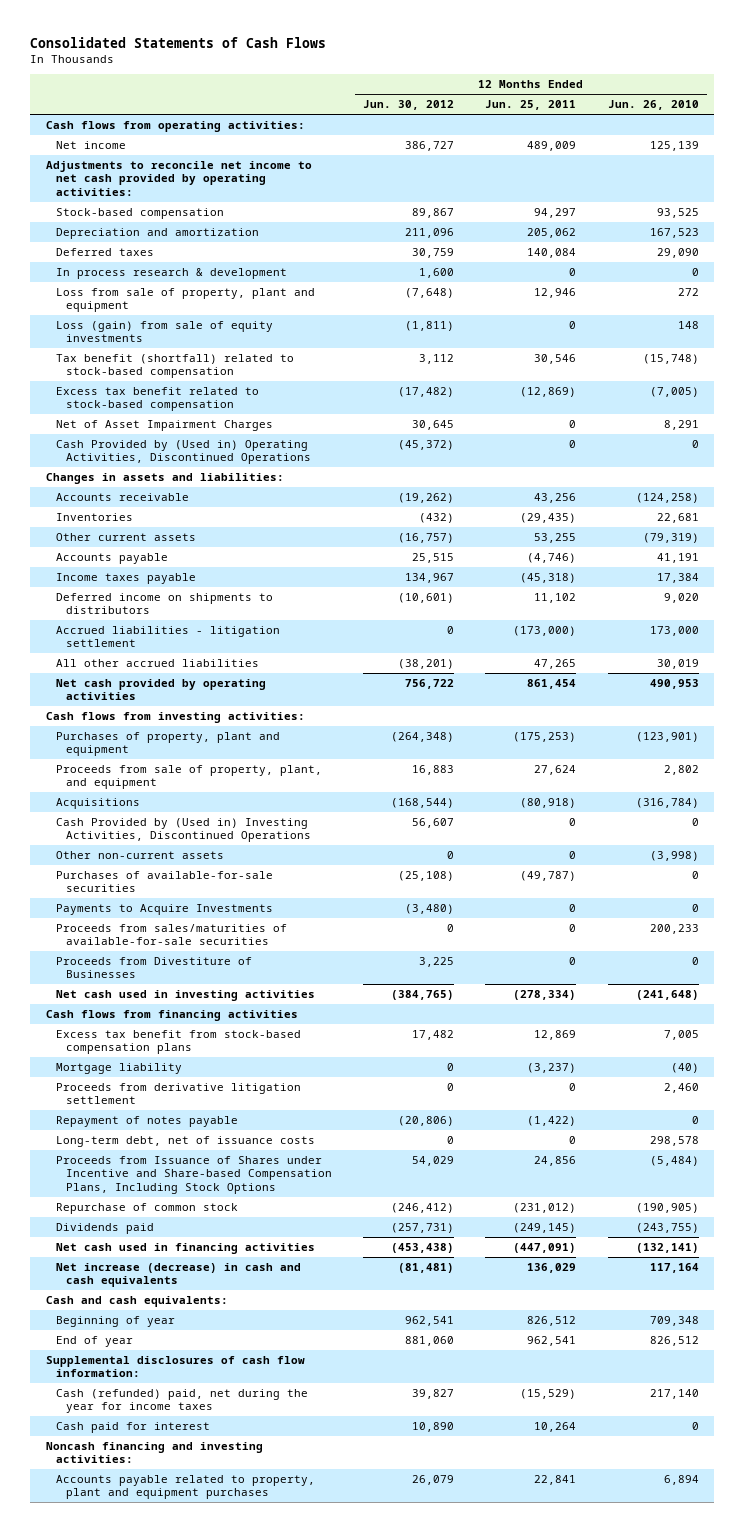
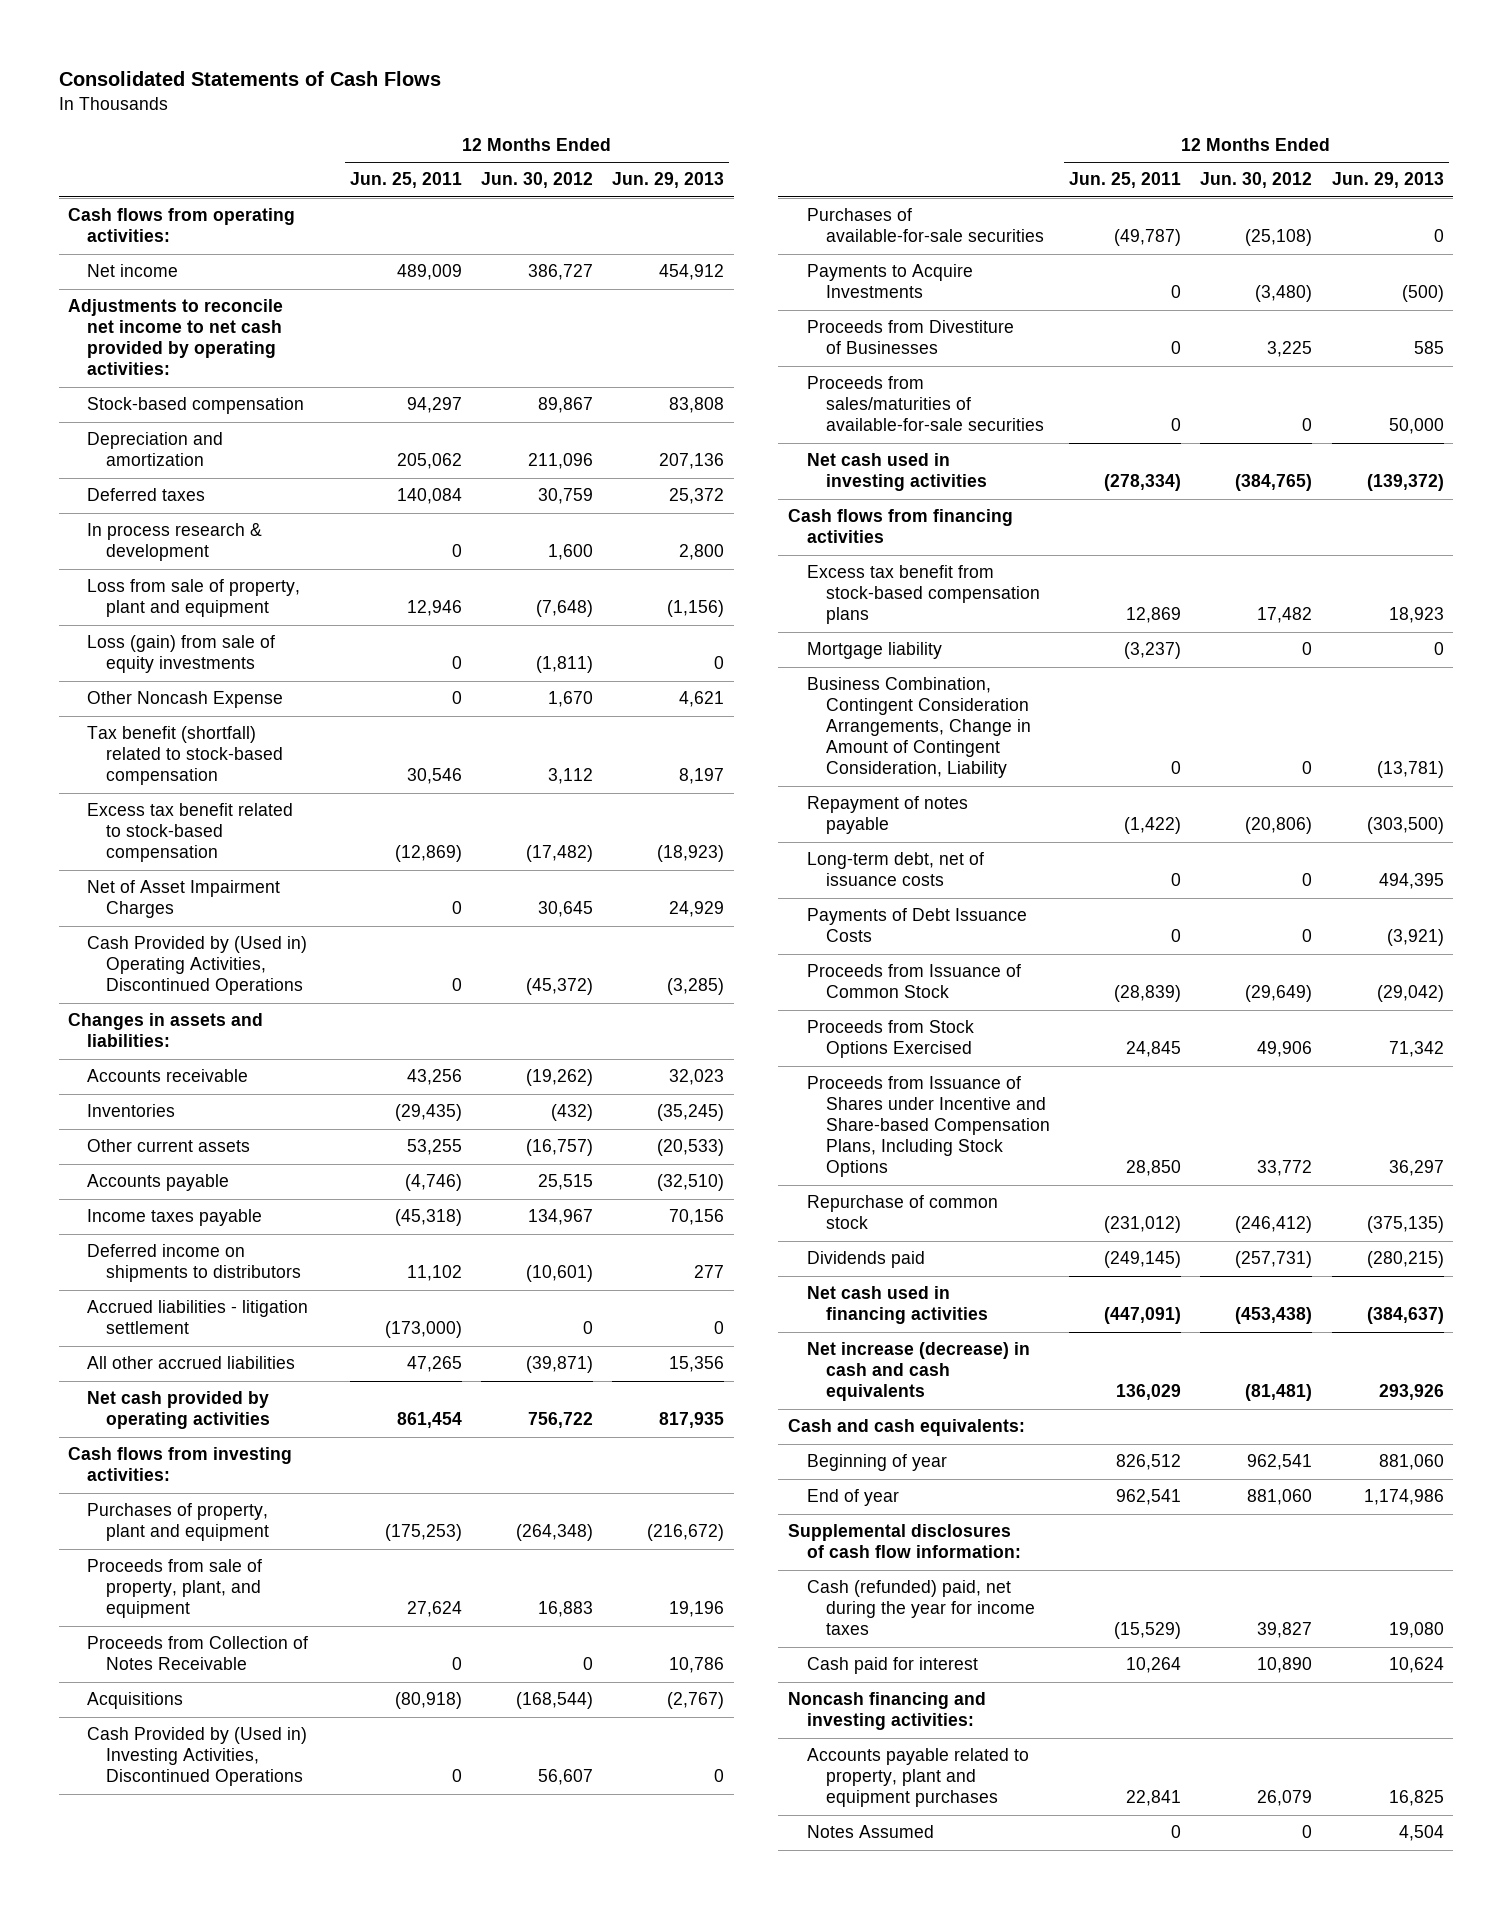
[607,100,699,111] Jun. 26, 2010 -> none
none -> [612,172,725,189] Jun. 29, 2013
none -> [87,691,284,709] Other Noncash Expense
[398,659,455,670] (38,201) -> [525,1356,593,1374] (39,871)
none -> [87,1636,309,1671] Proceeds from Collection of Notes Receivable
[55,851,224,860] Other non-current assets -> none
[55,924,287,946] Proceeds from sales/maturities of available-for-sale securities -> [806,376,1044,432] Proceeds from sales/maturities of available-for-sale securities
[55,1083,301,1105] Proceeds from derivative litigation settlement -> none
none -> [806,677,1031,779] Business Combination, Contingent Consideration Arrangements, Change in Amount of Contingent Consideration, Liability
none -> [806,908,1027,943] Payments of Debt Issuance Costs
none -> [806,964,1021,999] Proceeds from Issuance of Common Stock
none -> [806,1020,974,1059] Proceeds from Stock Options Exercised
[412,1156,455,1167] 54,029 -> [1257,1160,1313,1177] 33,772
[534,1156,577,1167] 24,856 -> [1125,1160,1181,1177] 28,850
none -> [806,1825,934,1839] Notes Assumed

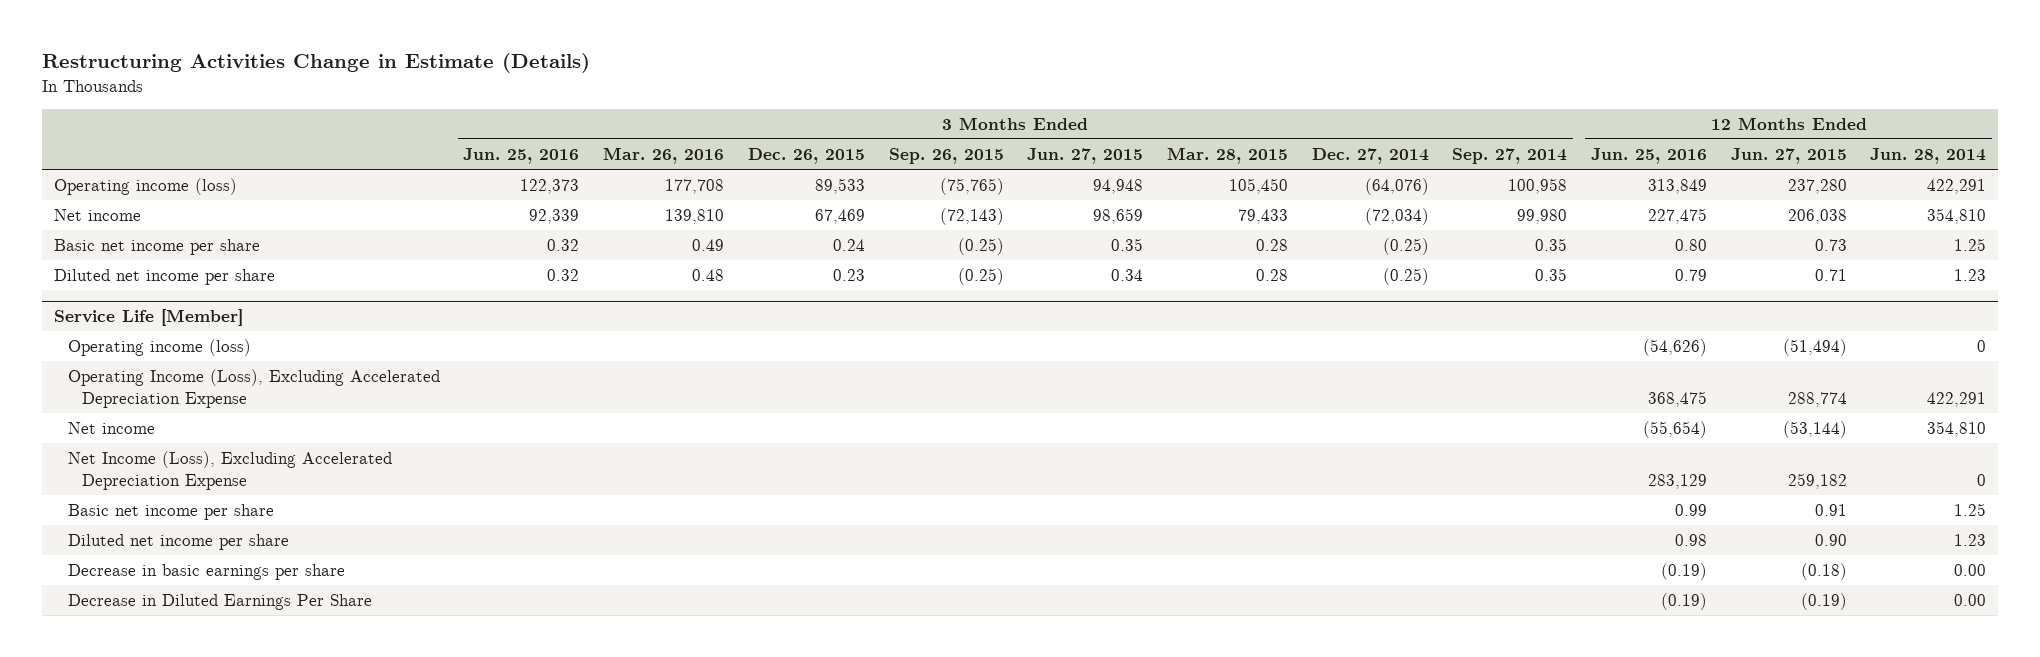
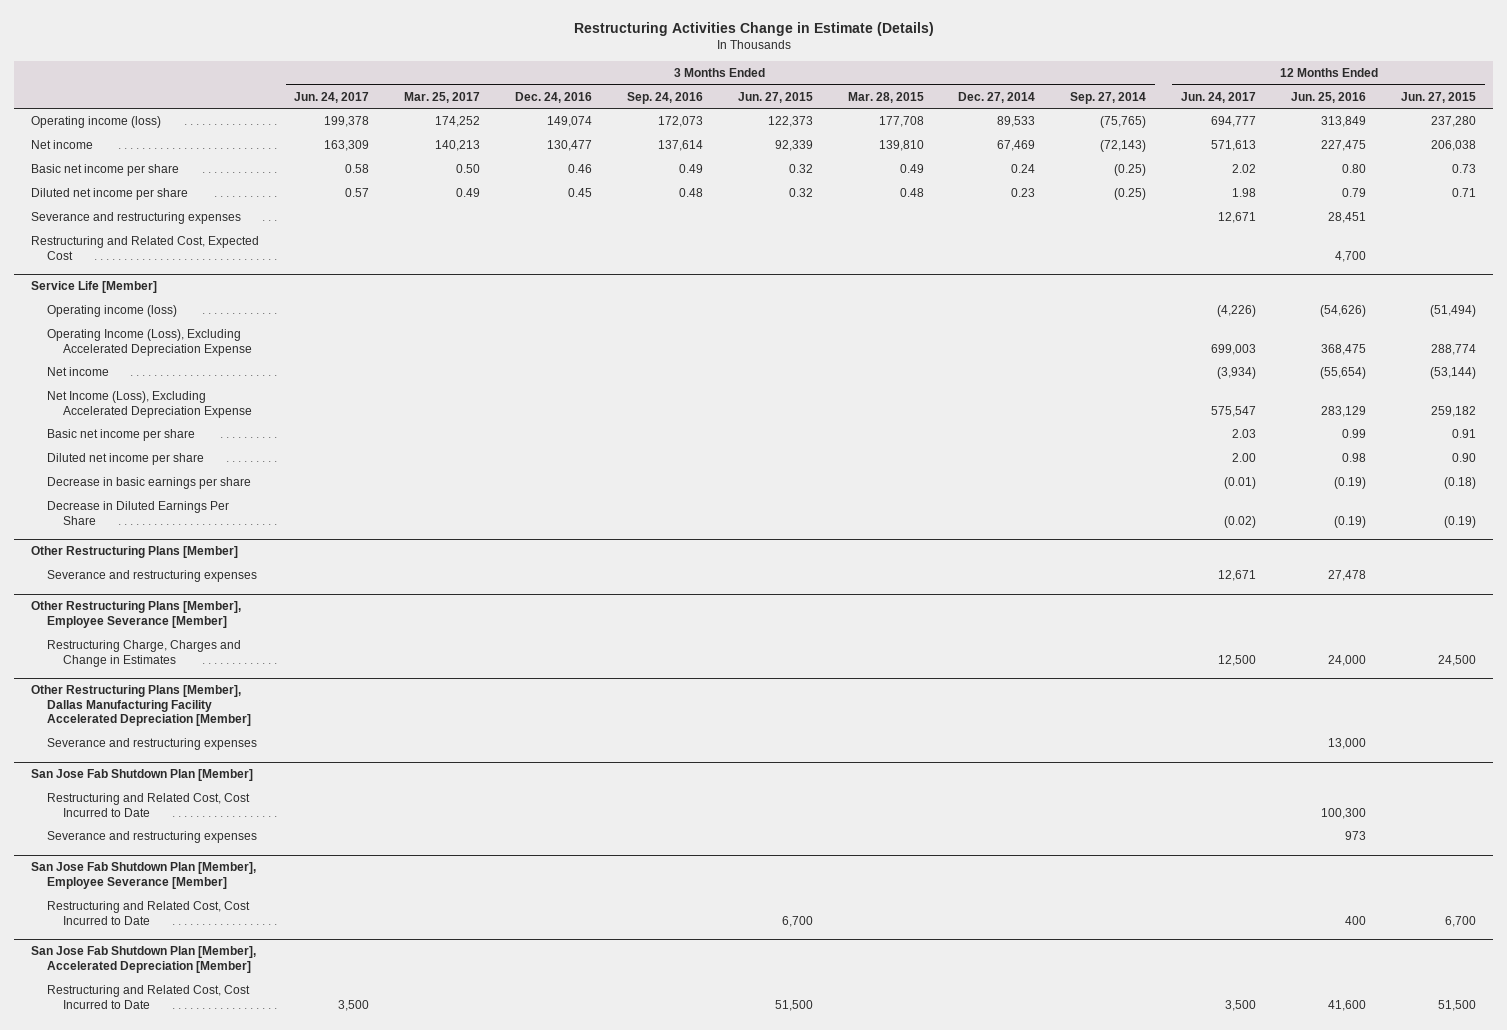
[463,147,580,164] Jun. 25, 2016 -> none
[603,146,725,164] Mar. 26, 2016 -> none
[747,147,865,164] Dec. 26, 2015 -> none
[888,147,1004,164] Sep. 26, 2015 -> none
[1870,147,1987,164] Jun. 28, 2014 -> none
none -> [294,91,370,103] Jun. 24, 2017
none -> [404,91,481,103] Mar. 25, 2017
none -> [514,91,592,103] Dec. 24, 2016
none -> [626,91,703,104] Sep. 24, 2016
none -> [1181,91,1257,103] Jun. 24, 2017
[1093,178,1144,194] 94,948 -> [767,116,813,128] 122,373
[1228,177,1288,194] 105,450 -> [878,116,924,128] 177,708
[1364,177,1429,195] (64,076) -> [997,116,1036,128] 89,533
[1508,177,1568,194] 100,958 -> [1100,116,1147,129] (75,765)
[1093,207,1144,224] 98,659 -> [774,140,813,152] 92,339
[1237,208,1288,224] 79,433 -> [878,140,924,152] 139,810
[1364,207,1429,225] (72,034) -> [997,140,1036,152] 67,469
[1517,208,1568,224] 99,980 -> [1100,140,1147,153] (72,143)
[1111,237,1144,251] 0.35 -> [788,164,813,174] 0.32
[1255,238,1288,251] 0.28 -> [899,164,924,174] 0.49
[1382,237,1429,255] (0.25) -> [1011,164,1036,174] 0.24
[1535,237,1568,251] 0.35 -> [1114,164,1147,177] (0.25)
[1111,268,1144,281] 0.34 -> [788,188,813,198] 0.32
[1255,268,1288,281] 0.28 -> [899,188,924,198] 0.48
[1382,267,1429,285] (0.25) -> [1011,188,1036,198] 0.23
[1535,267,1568,281] 0.35 -> [1114,188,1147,201] (0.25)
none -> [31,212,242,225] Severance and restructuring expenses
none -> [31,236,260,260] Restructuring and Related Cost, Expected Cost
none -> [31,546,239,559] Other Restructuring Plans [Member]
none -> [46,570,257,583] Severance and restructuring expenses
none -> [31,601,242,628] Other Restructuring Plans [Member], Employee Severance [Member]
none -> [46,640,241,667] Restructuring Charge, Charges and Change in Estimates
none -> [31,685,251,727] Other Restructuring Plans [Member], Dallas Manufacturing Facility Accelerated Depreciation [Member]
none -> [46,738,257,751] Severance and restructuring expenses
none -> [31,769,254,782] San Jose Fab Shutdown Plan [Member]
none -> [46,793,250,817] Restructuring and Related Cost, Cost Incurred to Date
none -> [46,831,257,844] Severance and restructuring expenses
none -> [31,862,257,889] San Jose Fab Shutdown Plan [Member], Employee Severance [Member]
none -> [46,901,250,925] Restructuring and Related Cost, Cost Incurred to Date
none -> [31,946,257,973] San Jose Fab Shutdown Plan [Member], Accelerated Depreciation [Member]
none -> [46,985,250,1009] Restructuring and Related Cost, Cost Incurred to Date

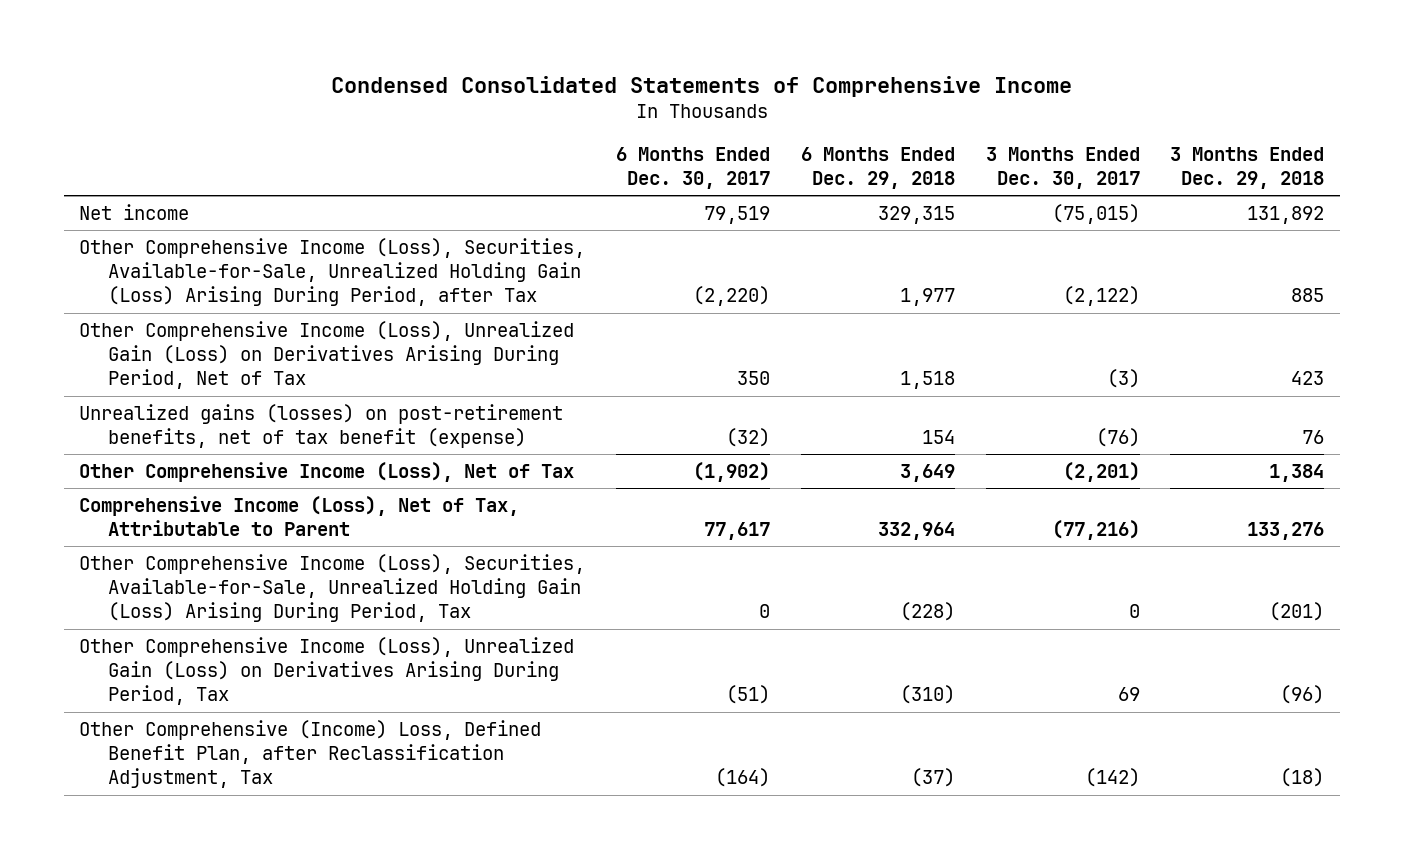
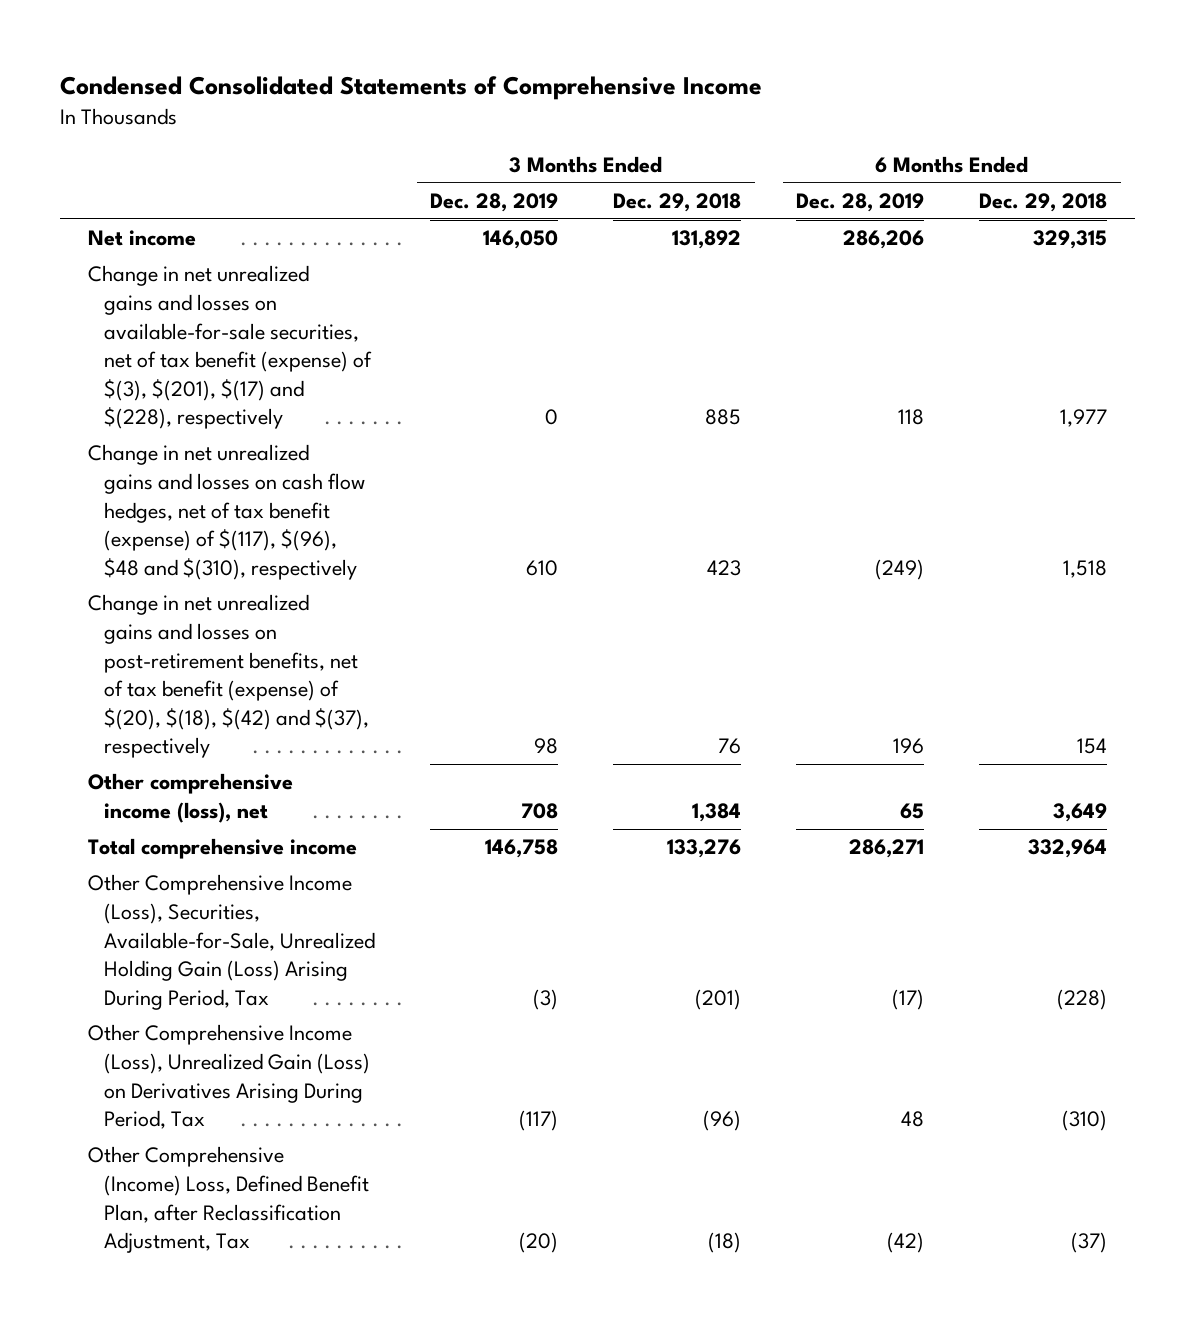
[615,146,770,190] 6 Months Ended Dec. 30, 2017 -> none
[985,146,1140,190] 3 Months Ended Dec. 30, 2017 -> none
none -> [430,193,559,213] Dec. 28, 2019
none -> [796,193,925,213] Dec. 28, 2019
[79,238,586,307] Other Comprehensive Income (Loss), Securities, Available-for-Sale, Unrealized Holding Gain (Loss) Arising During Period, after Tax -> [87,265,373,430] Change in net unrealized gains and losses on available-for-sale securities, net of tax benefit (expense) of $(3), $(201), $(17) and $(228), respectively
[79,321,575,390] Other Comprehensive Income (Loss), Unrealized Gain (Loss) on Derivatives Arising During Period, Net of Tax -> [87,444,366,580] Change in net unrealized gains and losses on cash flow hedges, net of tax benefit (expense) of $(117), $(96), $48 and $(310), respectively
[79,404,564,449] Unrealized gains (losses) on post-retirement benefits, net of tax benefit (expense) -> [87,594,370,759] Change in net unrealized gains and losses on post-retirement benefits, net of tax benefit (expense) of $(20), $(18), $(42) and $(37), respectively
[79,462,575,483] Other Comprehensive Income (Loss), Net of Tax -> [87,773,293,823] Other comprehensive income (loss), net
[79,496,520,537] Comprehensive Income (Loss), Net of Tax, Attributable to Parent -> [87,838,357,860] Total comprehensive income

